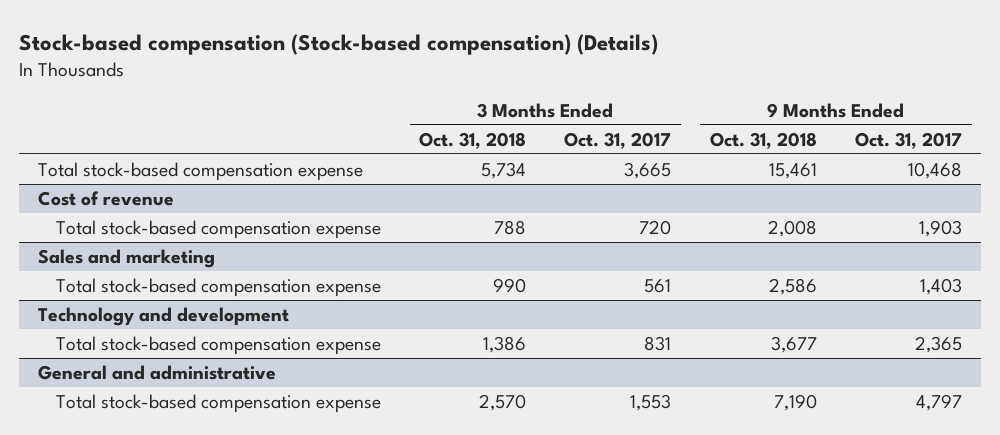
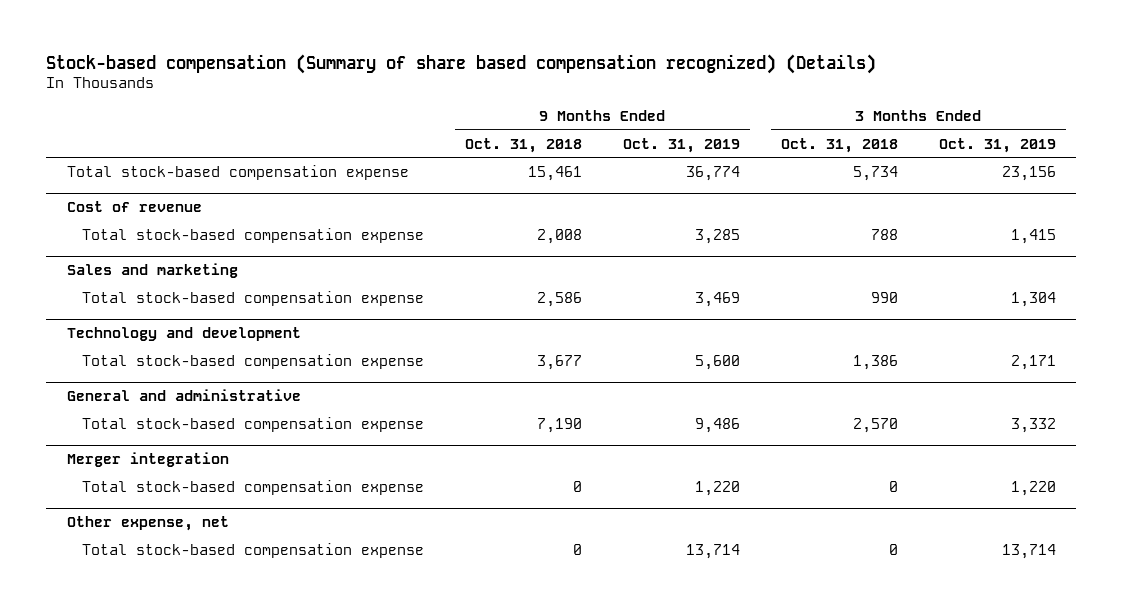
[19,33,659,55] Stock-based compensation (Stock-based compensation) (Details) -> [46,53,877,74] Stock-based compensation (Summary of share based compensation recognized) (Details)
[564,131,672,149] Oct. 31, 2017 -> none
[854,131,962,149] Oct. 31, 2017 -> none
none -> [622,137,740,153] Oct. 31, 2019
none -> [938,137,1056,153] Oct. 31, 2019
none -> [66,452,229,468] Merger integration
none -> [82,479,425,495] Total stock-based compensation expense
none -> [66,516,229,532] Other expense, net
none -> [82,542,425,558] Total stock-based compensation expense

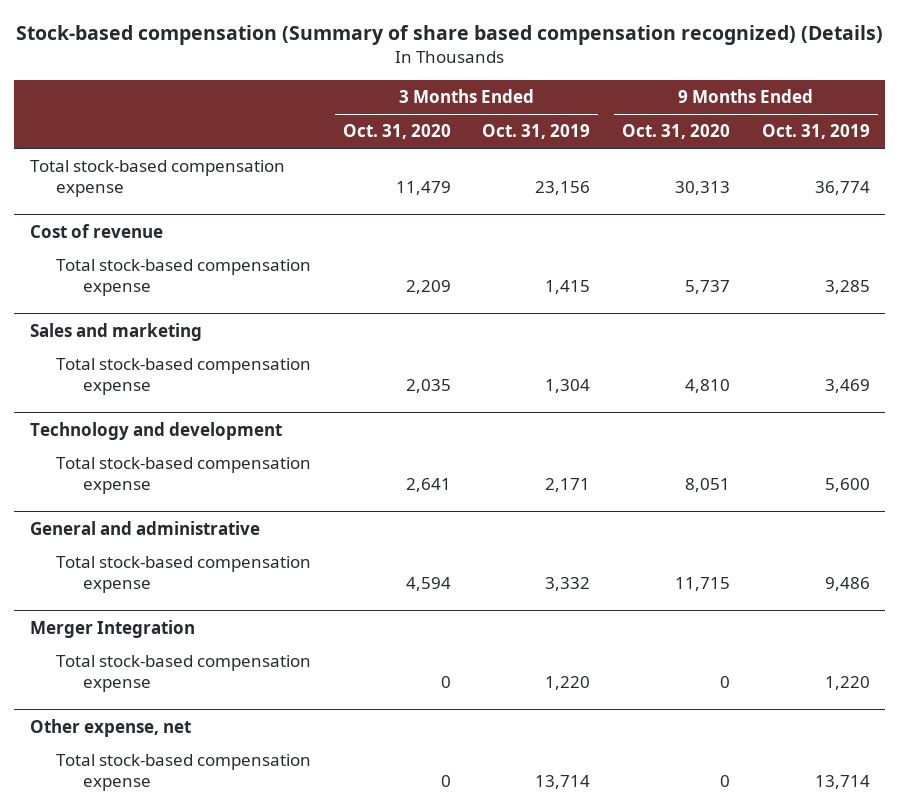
[464,137,582,153] Oct. 31, 2018 -> none
[780,137,898,153] Oct. 31, 2018 -> none
none -> [342,124,451,140] Oct. 31, 2020
none -> [622,124,731,140] Oct. 31, 2020
[66,452,229,468] Merger integration -> [29,619,195,638] Merger Integration

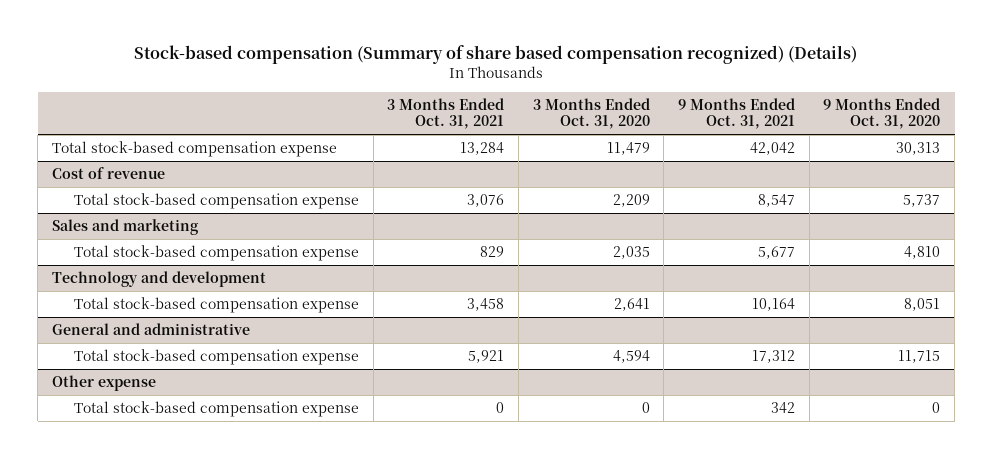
[482,124,591,140] Oct. 31, 2019 -> none
[761,124,870,140] Oct. 31, 2019 -> none
none -> [387,97,505,130] 3 Months Ended Oct. 31, 2021
none -> [678,97,796,130] 9 Months Ended Oct. 31, 2021
[29,619,195,638] Merger Integration -> none
[56,655,312,692] Total stock-based compensation expense -> none
[29,718,191,737] Other expense, net -> [52,374,157,391] Other expense

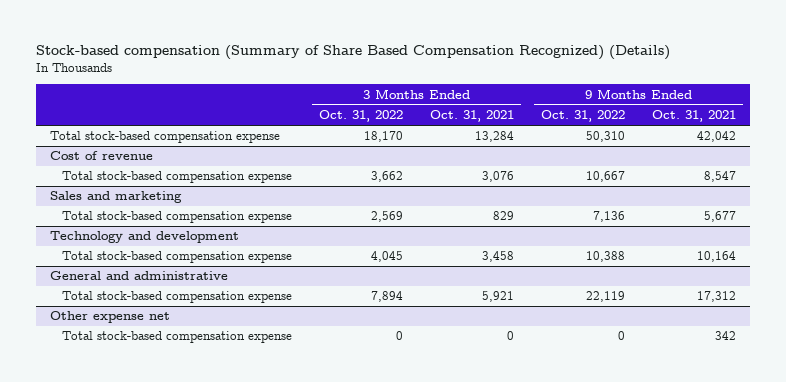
[134,45,858,65] Stock-based compensation (Summary of share based compensation recognized) (Details) -> [36,45,671,61] Stock-based compensation (Summary of Share Based Compensation Recognized) (Details)
[532,97,650,130] 3 Months Ended Oct. 31, 2020 -> none
[823,97,941,130] 9 Months Ended Oct. 31, 2020 -> none
none -> [318,110,403,123] Oct. 31, 2022
none -> [541,110,626,123] Oct. 31, 2022
[52,374,157,391] Other expense -> [49,311,170,324] Other expense net

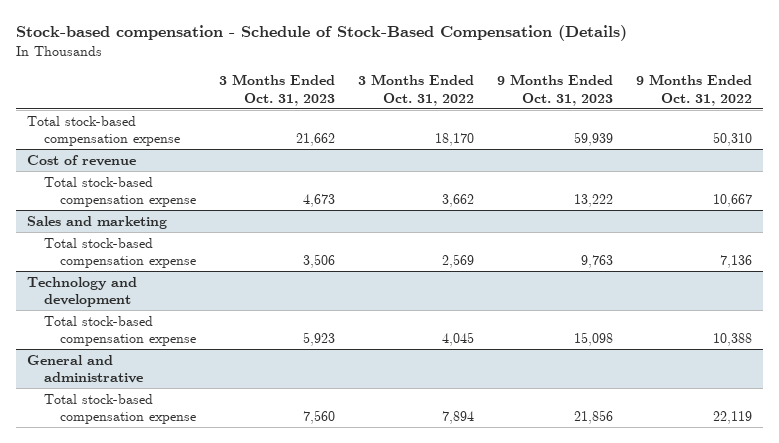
[36,45,671,61] Stock-based compensation (Summary of Share Based Compensation Recognized) (Details) -> [15,24,627,41] Stock-based compensation - Schedule of Stock-Based Compensation (Details)
[430,110,515,123] Oct. 31, 2021 -> none
[652,110,737,123] Oct. 31, 2021 -> none
none -> [219,73,336,106] 3 Months Ended Oct. 31, 2023
none -> [496,73,613,106] 9 Months Ended Oct. 31, 2023
[49,311,170,324] Other expense net -> none
[61,331,292,344] Total stock-based compensation expense -> none

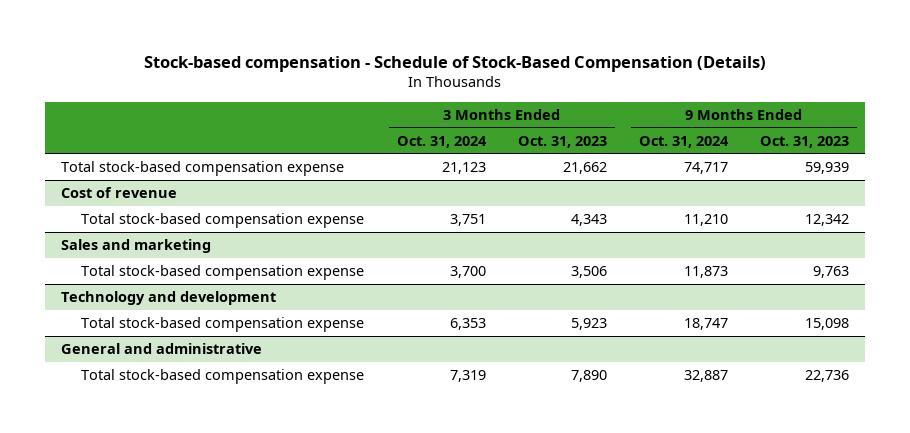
[357,73,474,106] 3 Months Ended Oct. 31, 2022 -> none
[635,73,752,106] 9 Months Ended Oct. 31, 2022 -> none
none -> [396,135,487,148] Oct. 31, 2024
none -> [638,135,729,148] Oct. 31, 2024
[303,194,336,208] 4,673 -> [570,214,607,227] 4,343
[573,194,613,208] 13,222 -> [805,214,850,227] 12,342
[303,410,336,425] 7,560 -> [570,370,607,383] 7,890
[573,410,613,425] 21,856 -> [805,370,850,383] 22,736

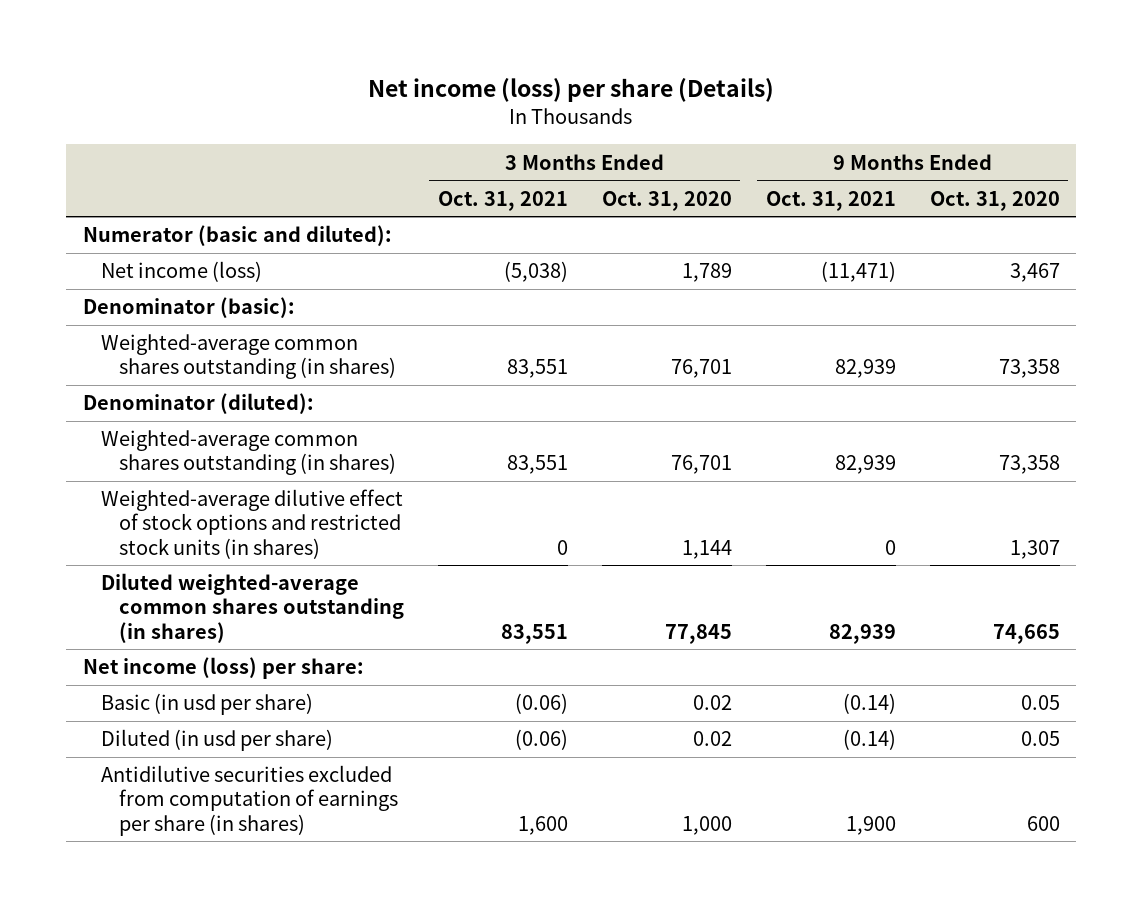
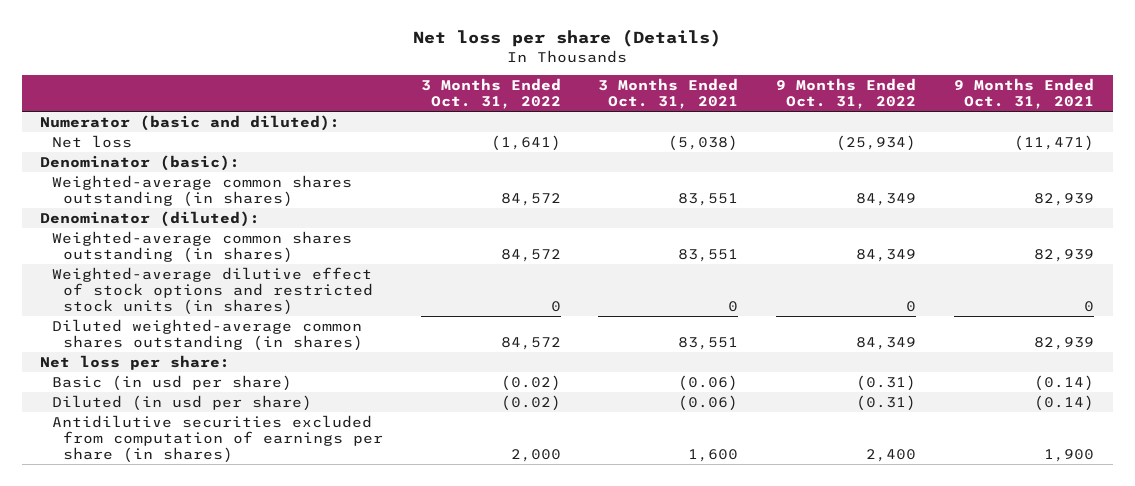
[368,78,775,103] Net income (loss) per share (Details) -> [413,28,722,47] Net loss per share (Details)
[601,190,732,211] Oct. 31, 2020 -> none
[929,190,1060,211] Oct. 31, 2020 -> none
none -> [420,78,561,110] 3 Months Ended Oct. 31, 2022
none -> [776,78,917,110] 9 Months Ended Oct. 31, 2022
[100,261,262,283] Net income (loss) -> [51,134,132,148] Net loss
[83,657,365,680] Net income (loss) per share: -> [40,354,231,370] Net loss per share:

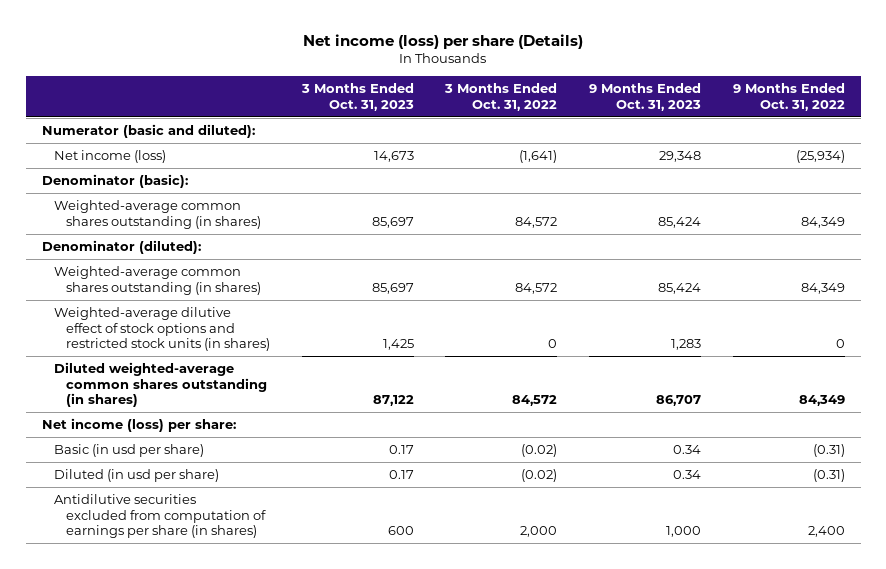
[413,28,722,47] Net loss per share (Details) -> [303,33,584,49] Net income (loss) per share (Details)
[598,78,739,110] 3 Months Ended Oct. 31, 2021 -> none
[954,78,1095,110] 9 Months Ended Oct. 31, 2021 -> none
none -> [300,83,414,111] 3 Months Ended Oct. 31, 2023
none -> [589,83,702,111] 9 Months Ended Oct. 31, 2023
[51,134,132,148] Net loss -> [53,150,166,164] Net income (loss)
[40,354,231,370] Net loss per share: -> [41,418,236,433] Net income (loss) per share:

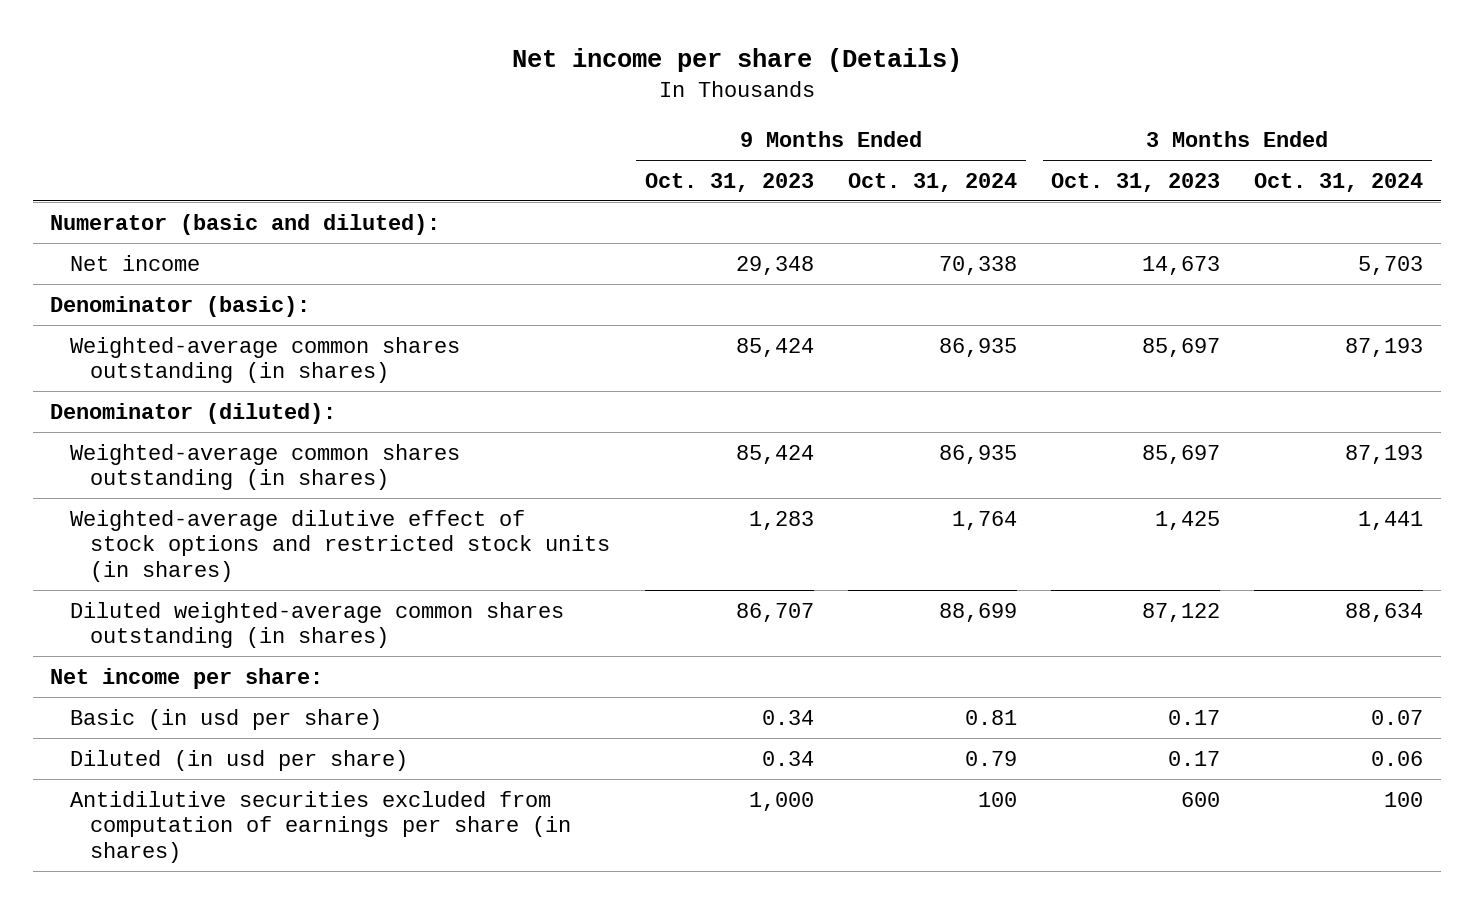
[303,33,584,49] Net income (loss) per share (Details) -> [511,48,962,73] Net income per share (Details)
[444,83,558,111] 3 Months Ended Oct. 31, 2022 -> none
[732,83,845,111] 9 Months Ended Oct. 31, 2022 -> none
none -> [847,172,1017,192] Oct. 31, 2024
none -> [1254,172,1424,192] Oct. 31, 2024
[53,150,166,164] Net income (loss) -> [70,254,201,271] Net income
[41,418,236,433] Net income (loss) per share: -> [50,667,324,689] Net income per share:

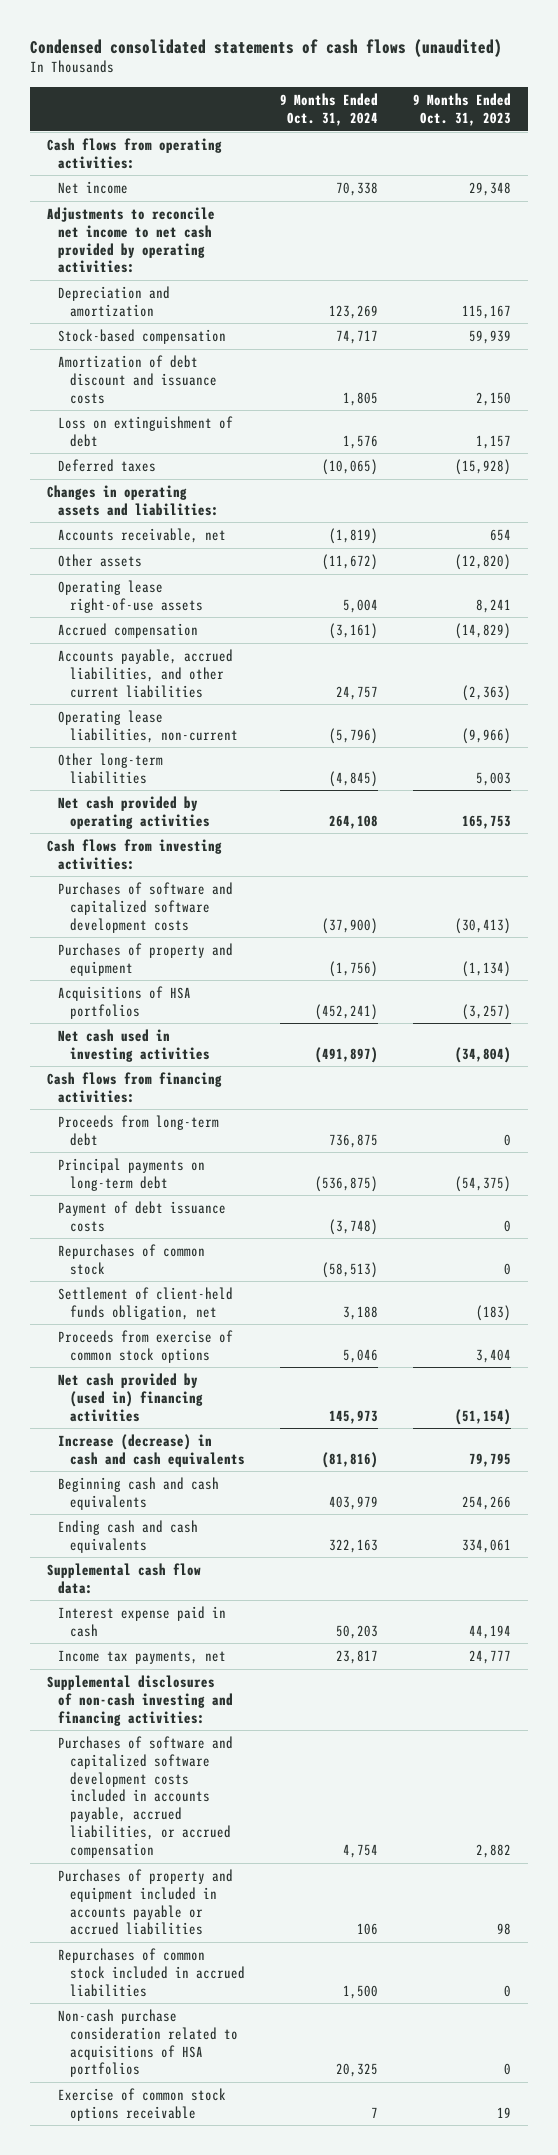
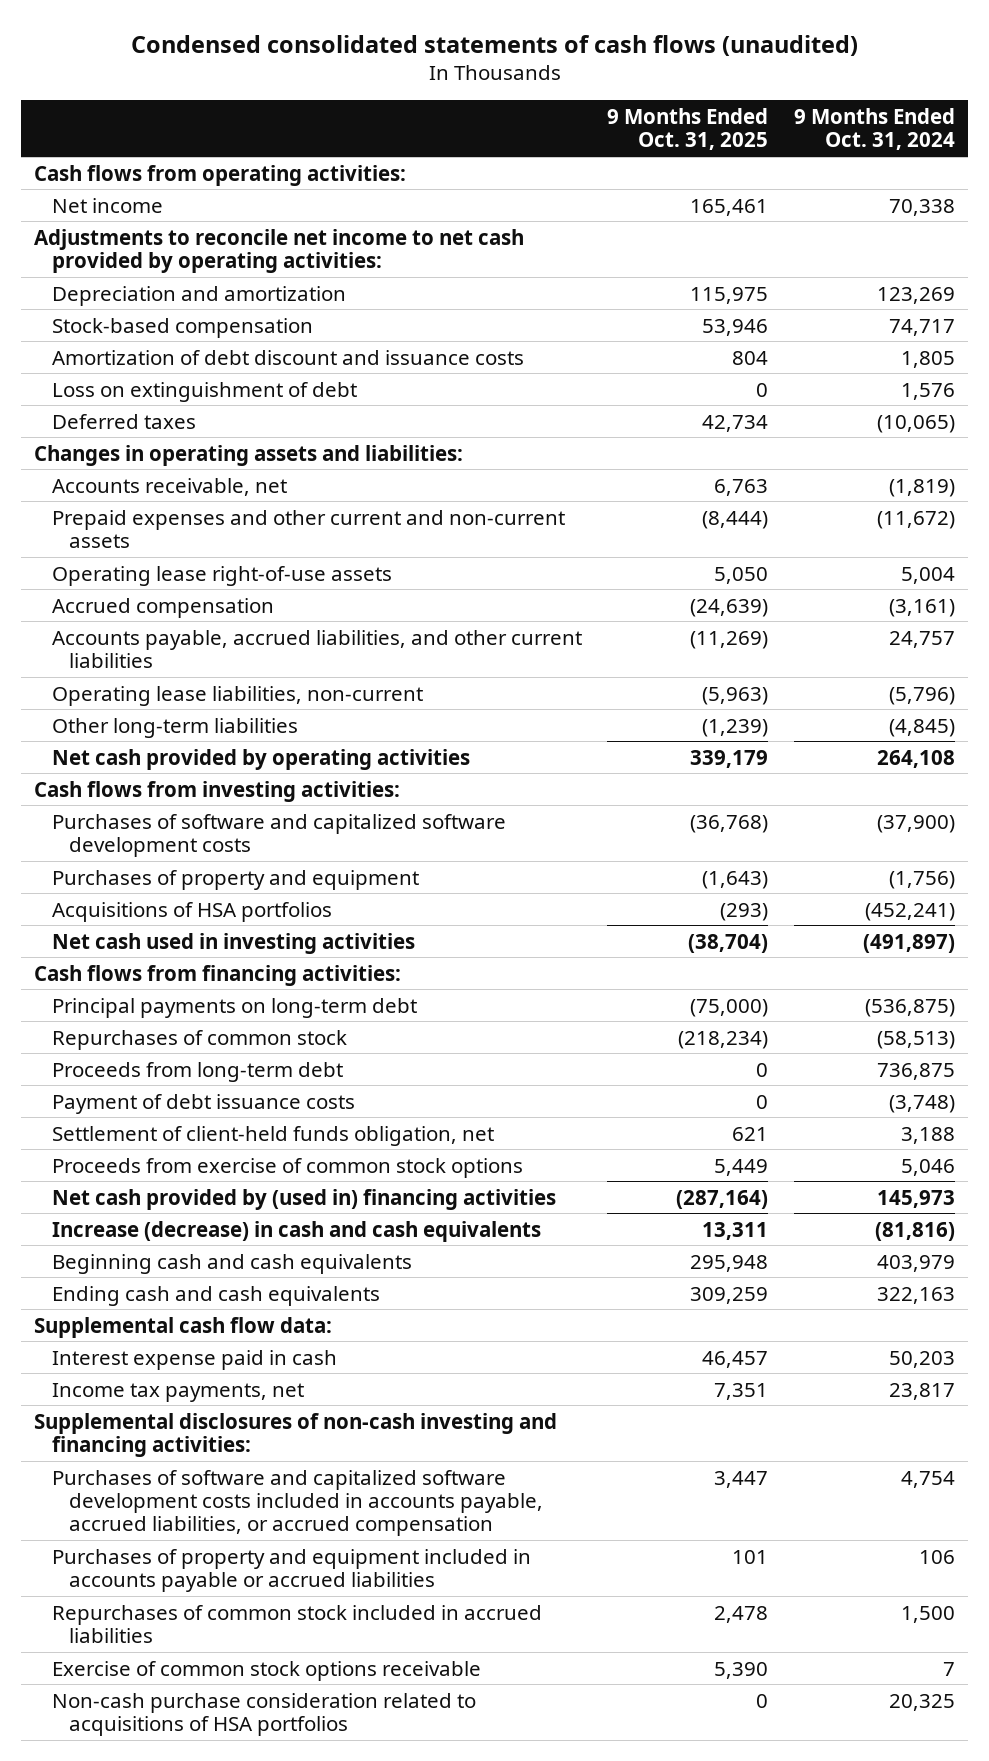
[412,93,511,126] 9 Months Ended Oct. 31, 2023 -> none
none -> [607,107,769,151] 9 Months Ended Oct. 31, 2025
[58,553,143,567] Other assets -> [51,509,565,548] Prepaid expenses and other current and non-current assets
[58,1114,220,1146] Proceeds from long-term debt -> [51,1061,343,1082] Proceeds from long-term debt
[58,1200,227,1232] Payment of debt issuance costs -> [51,1093,355,1114] Payment of debt issuance costs
[58,2008,238,2078] Non-cash purchase consideration related to acquisitions of HSA portfolios -> [51,1692,476,1736] Non-cash purchase consideration related to acquisitions of HSA portfolios

